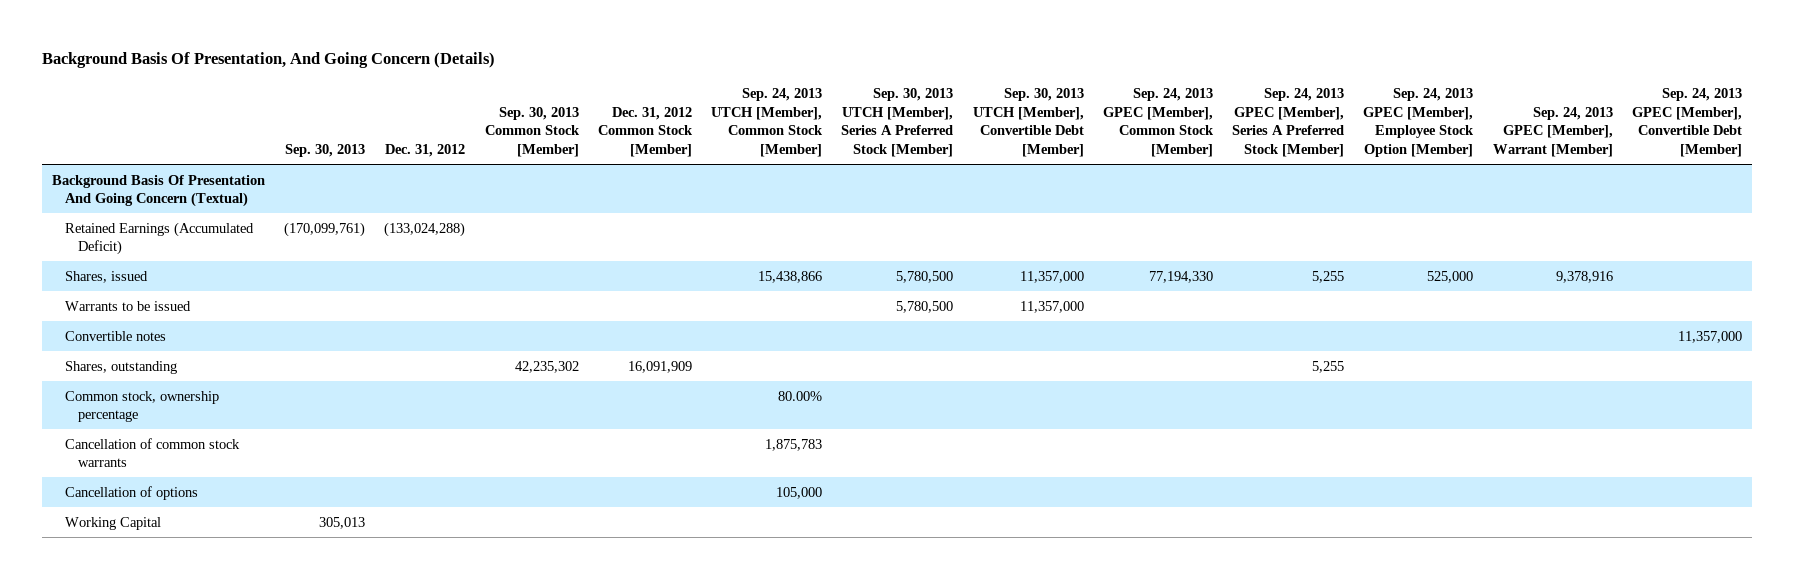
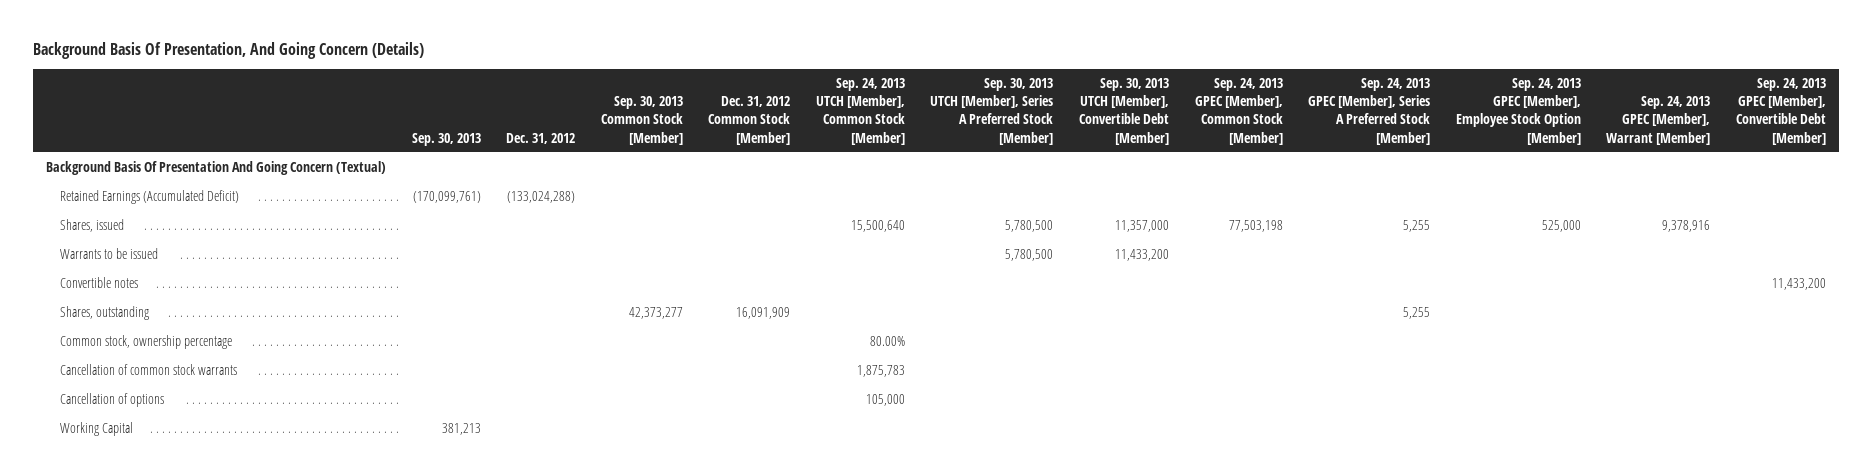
[758,270,823,283] 15,438,866 -> [850,220,905,233] 15,500,640
[1148,270,1213,283] 77,194,330 -> [1228,220,1283,233] 77,503,198
[1019,300,1084,313] 11,357,000 -> [1114,249,1169,262] 11,433,200
[1677,330,1742,343] 11,357,000 -> [1771,278,1826,291] 11,433,200
[514,360,579,373] 42,235,302 -> [628,307,683,320] 42,373,277
[319,516,366,529] 305,013 -> [441,423,481,436] 381,213

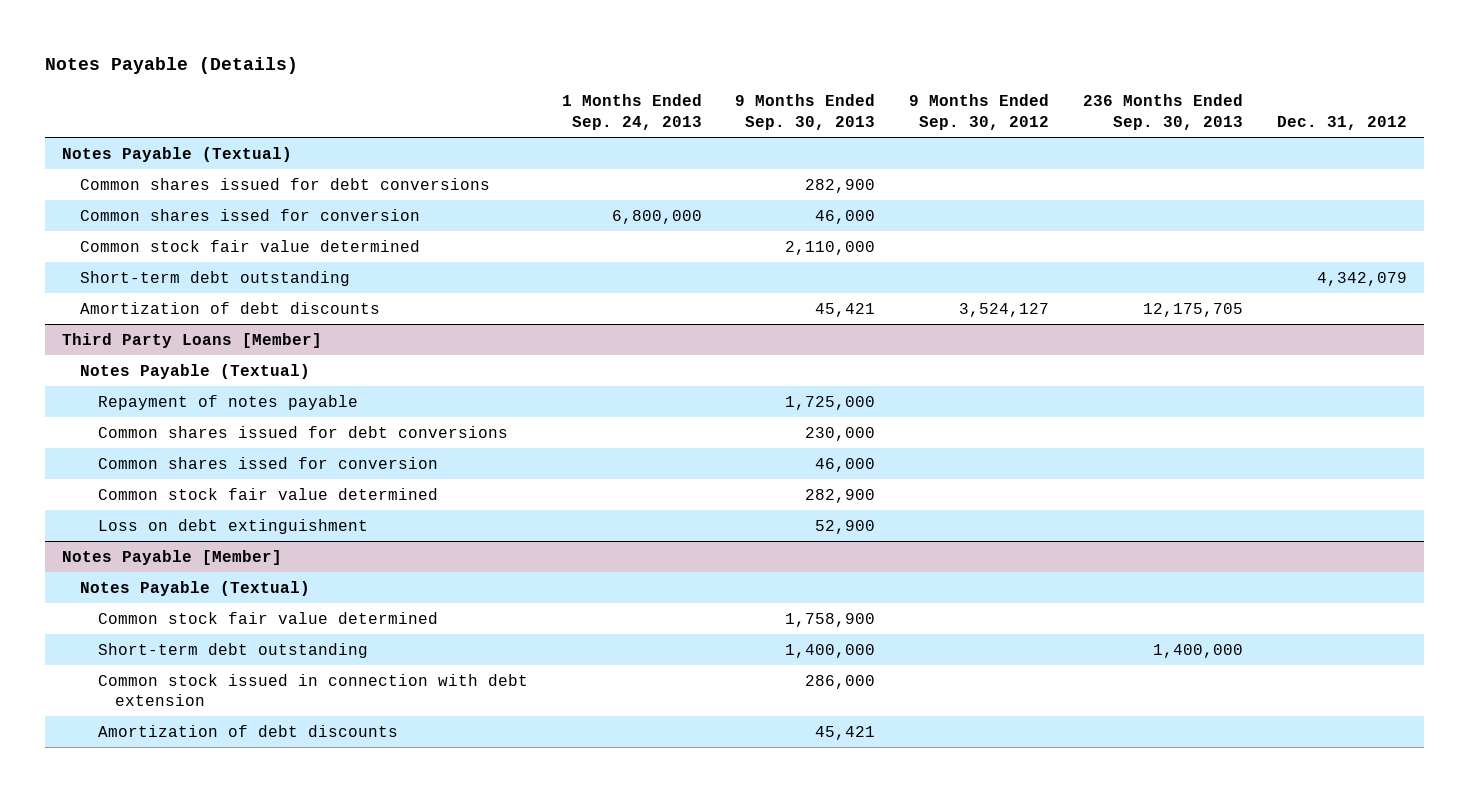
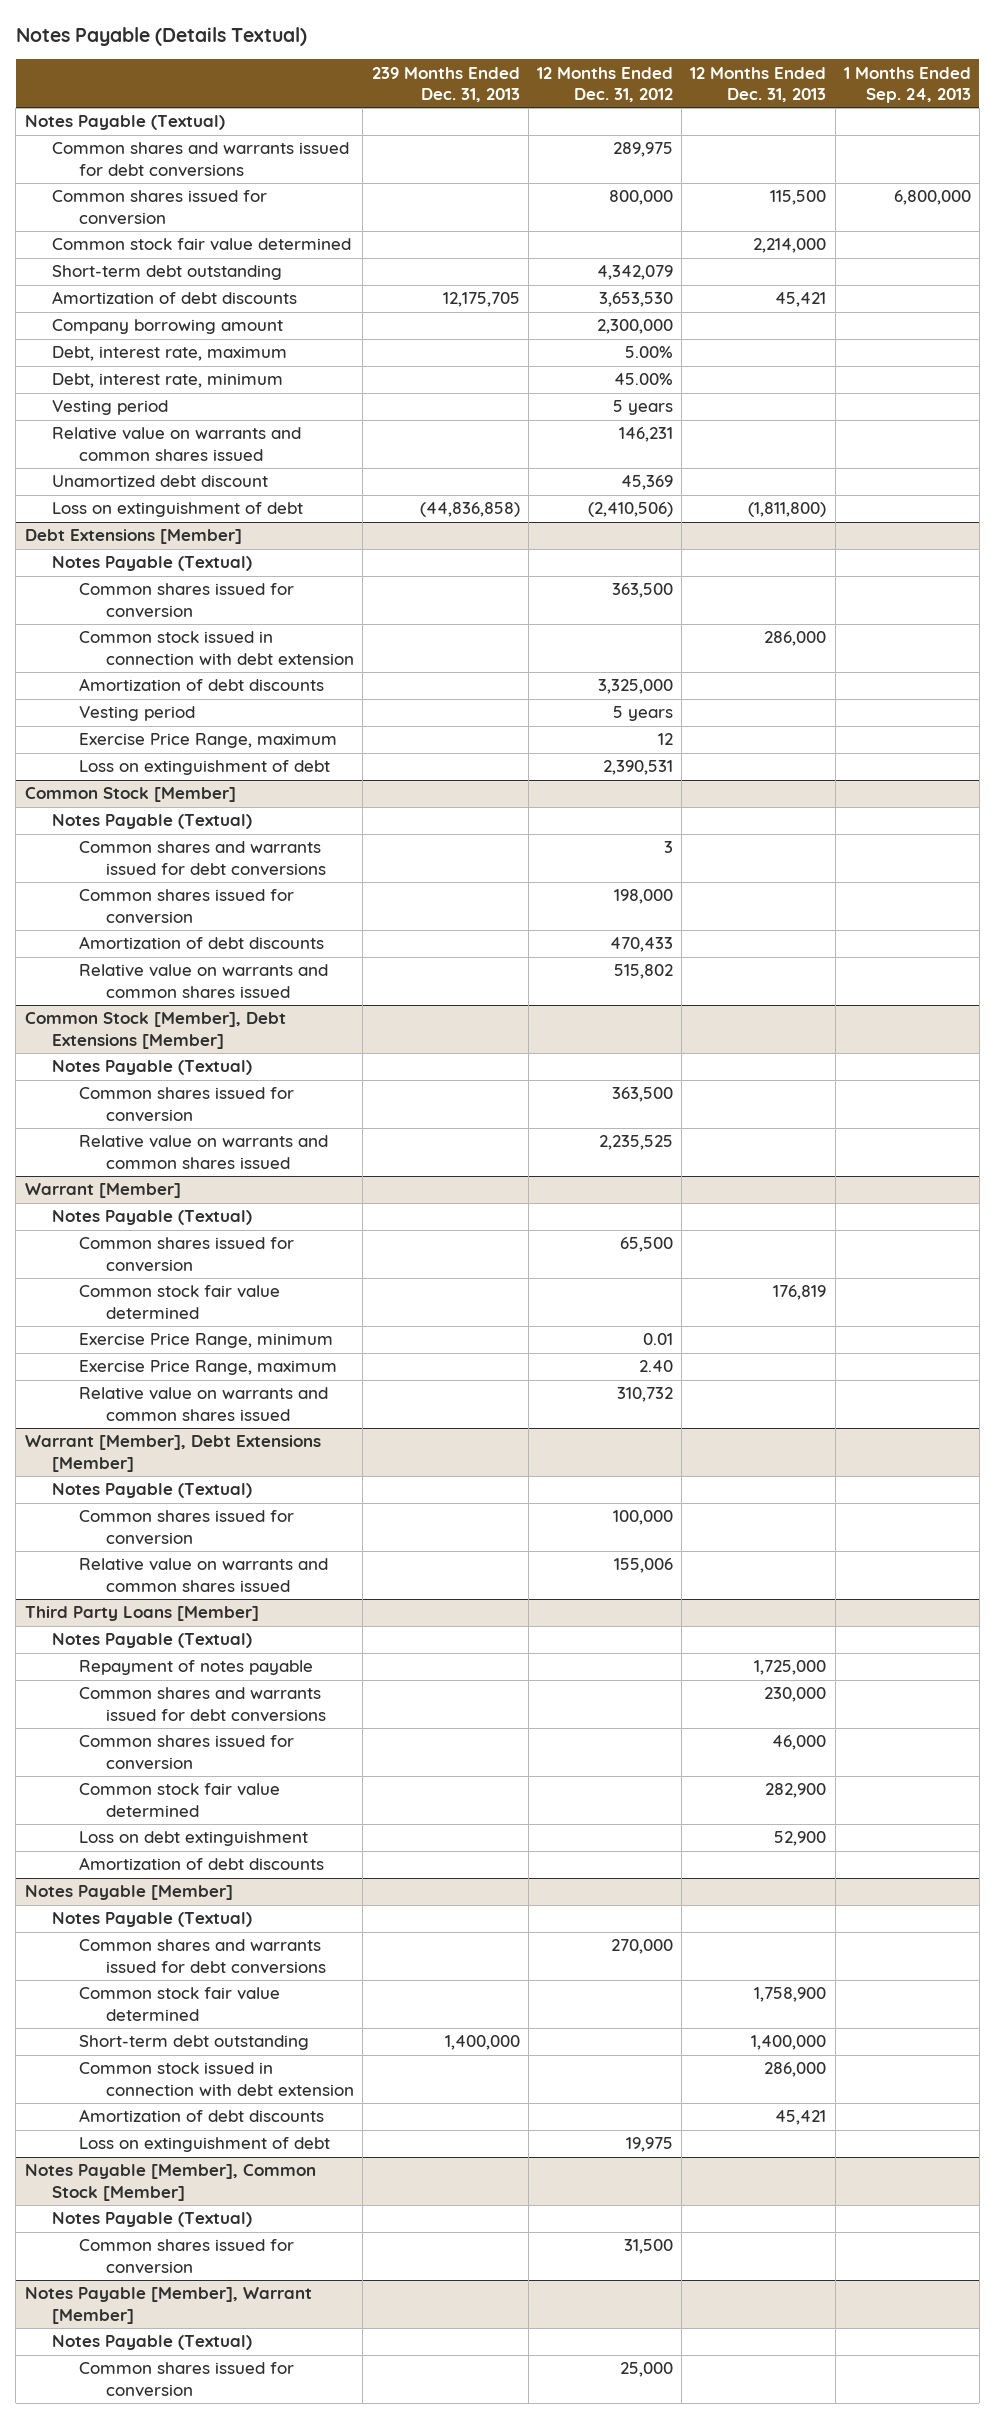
[45,56,299,74] Notes Payable (Details) -> [15,27,307,47] Notes Payable (Details Textual)
[735,94,876,130] 9 Months Ended Sep. 30, 2013 -> none
[909,94,1050,130] 9 Months Ended Sep. 30, 2012 -> none
[1083,94,1244,130] 236 Months Ended Sep. 30, 2013 -> none
[1277,115,1408,130] Dec. 31, 2012 -> none
none -> [371,66,520,102] 239 Months Ended Dec. 31, 2013
none -> [537,66,674,102] 12 Months Ended Dec. 31, 2012
none -> [690,66,827,102] 12 Months Ended Dec. 31, 2013
[79,177,490,190] Common shares issued for debt conversions -> [51,142,349,177] Common shares and warrants issued for debt conversions
[79,208,420,221] Common shares issed for conversion -> [51,190,267,225] Common shares issued for conversion
none -> [51,319,283,335] Company borrowing amount
none -> [51,346,287,362] Debt, interest rate, maximum
none -> [51,373,283,389] Debt, interest rate, minimum
none -> [51,400,168,416] Vesting period
none -> [51,427,301,461] Relative value on warrants and common shares issued
none -> [51,475,268,488] Unamortized debt discount
none -> [51,502,303,518] Loss on extinguishment of debt
none -> [24,529,242,545] Debt Extensions [Member]
none -> [51,556,252,572] Notes Payable (Textual)
none -> [79,583,295,618] Common shares issued for conversion
none -> [79,631,355,665] Common stock issued in connection with debt extension
none -> [79,678,325,692] Amortization of debt discounts
none -> [79,706,196,722] Vesting period
none -> [79,733,338,749] Exercise Price Range, maximum
none -> [79,760,331,776] Loss on extinguishment of debt
none -> [24,787,236,803] Common Stock [Member]
none -> [51,814,252,830] Notes Payable (Textual)
none -> [79,841,327,876] Common shares and warrants issued for debt conversions
none -> [79,889,295,924] Common shares issued for conversion
none -> [79,936,325,950] Amortization of debt discounts
none -> [79,964,329,998] Relative value on warrants and common shares issued
none -> [24,1012,286,1049] Common Stock [Member], Debt Extensions [Member]
none -> [51,1060,252,1076] Notes Payable (Textual)
none -> [79,1087,295,1122] Common shares issued for conversion
none -> [79,1135,329,1169] Relative value on warrants and common shares issued
none -> [24,1183,181,1199] Warrant [Member]
none -> [51,1210,252,1226] Notes Payable (Textual)
none -> [79,1237,295,1272] Common shares issued for conversion
none -> [79,1285,281,1319] Common stock fair value determined
none -> [79,1333,334,1349] Exercise Price Range, minimum
none -> [79,1360,338,1376] Exercise Price Range, maximum
none -> [79,1387,329,1421] Relative value on warrants and common shares issued
none -> [24,1435,321,1472] Warrant [Member], Debt Extensions [Member]
none -> [51,1483,252,1499] Notes Payable (Textual)
none -> [79,1510,295,1545] Common shares issued for conversion
none -> [79,1558,329,1592] Relative value on warrants and common shares issued
[97,425,508,438] Common shares issued for debt conversions -> [79,1687,327,1722] Common shares and warrants issued for debt conversions
[97,456,438,469] Common shares issed for conversion -> [79,1735,295,1770] Common shares issued for conversion
none -> [79,1857,325,1871] Amortization of debt discounts
none -> [79,1939,327,1974] Common shares and warrants issued for debt conversions
none -> [79,2137,331,2153] Loss on extinguishment of debt
none -> [24,2164,316,2201] Notes Payable [Member], Common Stock [Member]
none -> [51,2212,252,2228] Notes Payable (Textual)
none -> [79,2239,295,2274] Common shares issued for conversion
none -> [24,2287,312,2324] Notes Payable [Member], Warrant [Member]
none -> [51,2335,252,2351] Notes Payable (Textual)
none -> [79,2362,295,2397] Common shares issued for conversion

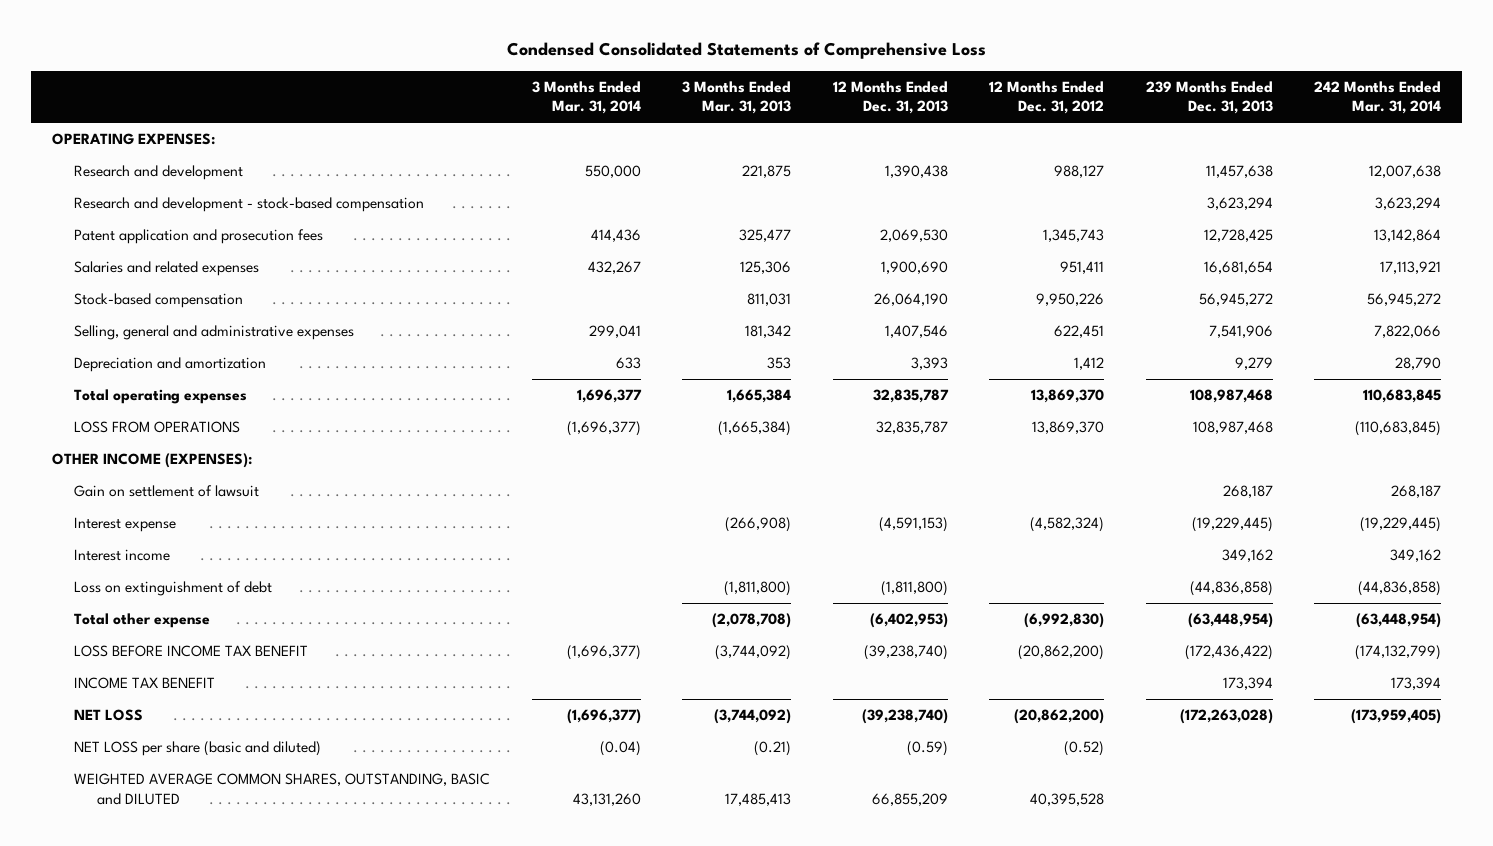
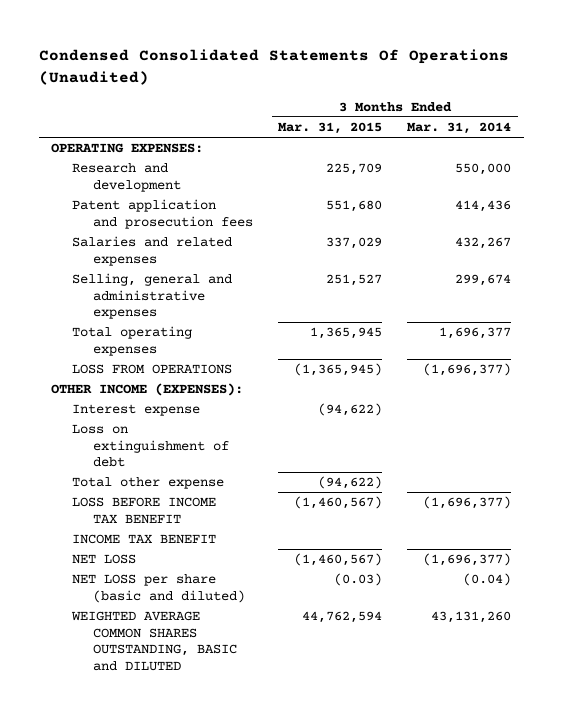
[506,42,986,60] Condensed Consolidated Statements of Comprehensive Loss -> [38,49,509,86] Condensed Consolidated Statements Of Operations (Unaudited)
[682,80,792,115] 3 Months Ended Mar. 31, 2013 -> none
[832,80,948,115] 12 Months Ended Dec. 31, 2013 -> none
[989,80,1105,115] 12 Months Ended Dec. 31, 2012 -> none
[1145,80,1273,115] 239 Months Ended Dec. 31, 2013 -> none
[1314,80,1442,115] 242 Months Ended Mar. 31, 2014 -> none
none -> [278,122,383,135] Mar. 31, 2015
[74,197,425,213] Research and development - stock-based compensation -> none
[74,293,244,309] Stock-based compensation -> none
[74,357,267,373] Depreciation and amortization -> none
[588,325,641,339] 299,041 -> [455,274,512,287] 299,674
[74,485,260,498] Gain on settlement of lawsuit -> none
[74,549,171,562] Interest income -> none
[74,773,491,805] WEIGHTED AVERAGE COMMON SHARES, OUTSTANDING, BASIC and DILUTED -> [70,611,237,671] WEIGHTED AVERAGE COMMON SHARES OUTSTANDING, BASIC and DILUTED

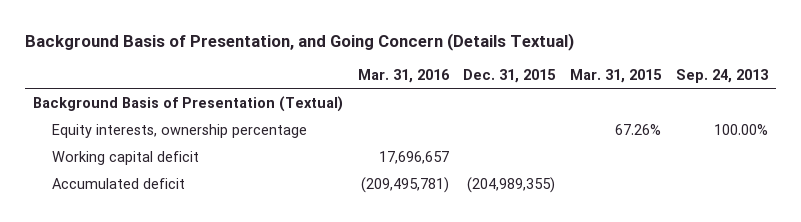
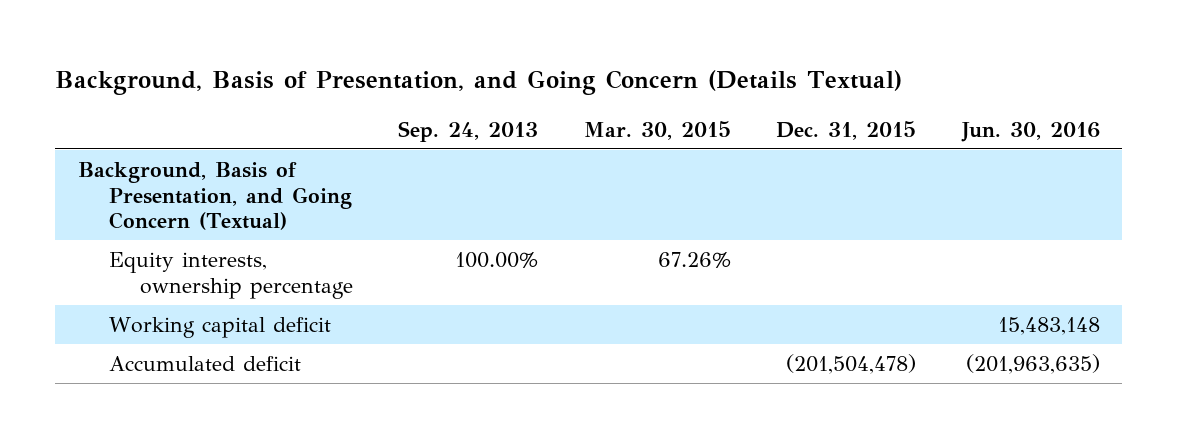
[25,33,575,52] Background Basis of Presentation, and Going Concern (Details Textual) -> [55,70,903,96] Background, Basis of Presentation, and Going Concern (Details Textual)
[357,69,450,84] Mar. 31, 2016 -> none
[570,69,663,84] Mar. 31, 2015 -> none
none -> [583,120,731,140] Mar. 30, 2015
none -> [960,121,1100,142] Jun. 30, 2016
[32,95,343,112] Background Basis of Presentation (Textual) -> [77,161,352,231] Background, Basis of Presentation, and Going Concern (Textual)
[467,176,556,193] (204,989,355) -> [786,353,917,374] (201,504,478)

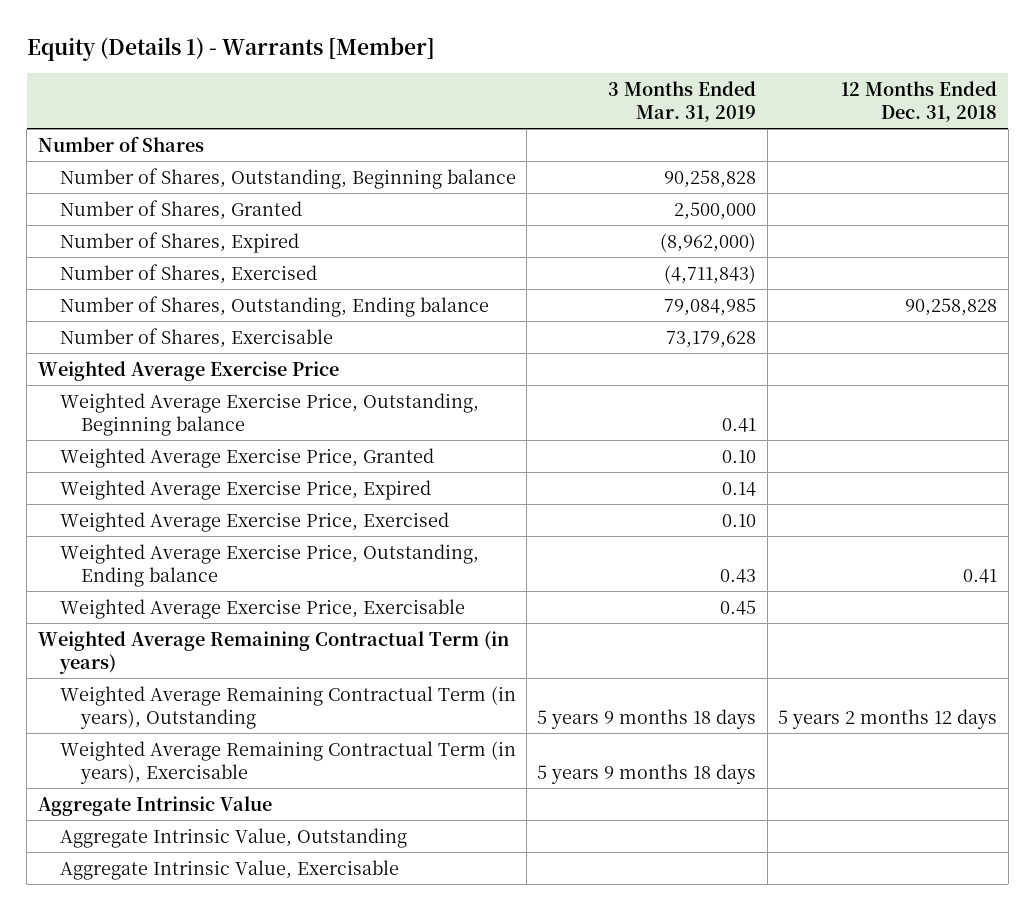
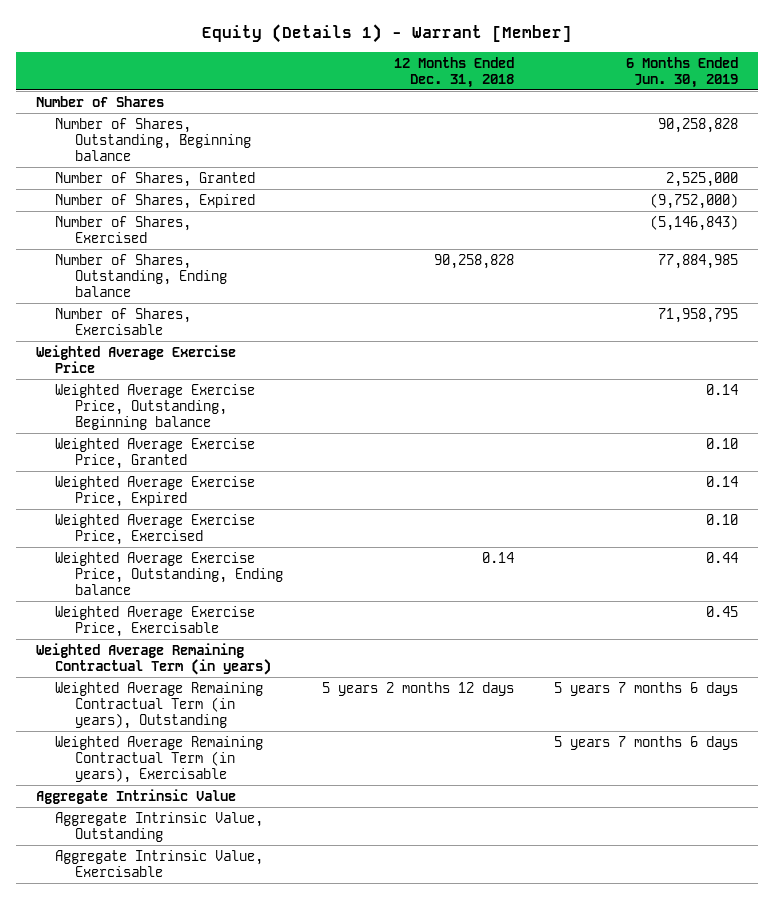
[26,36,435,61] Equity (Details 1) - Warrants [Member] -> [201,23,572,43] Equity (Details 1) - Warrant [Member]
[608,80,757,122] 3 Months Ended Mar. 31, 2019 -> none
none -> [625,56,738,88] 6 Months Ended Jun. 30, 2019
[963,568,998,583] 0.41 -> [482,551,515,563] 0.14

